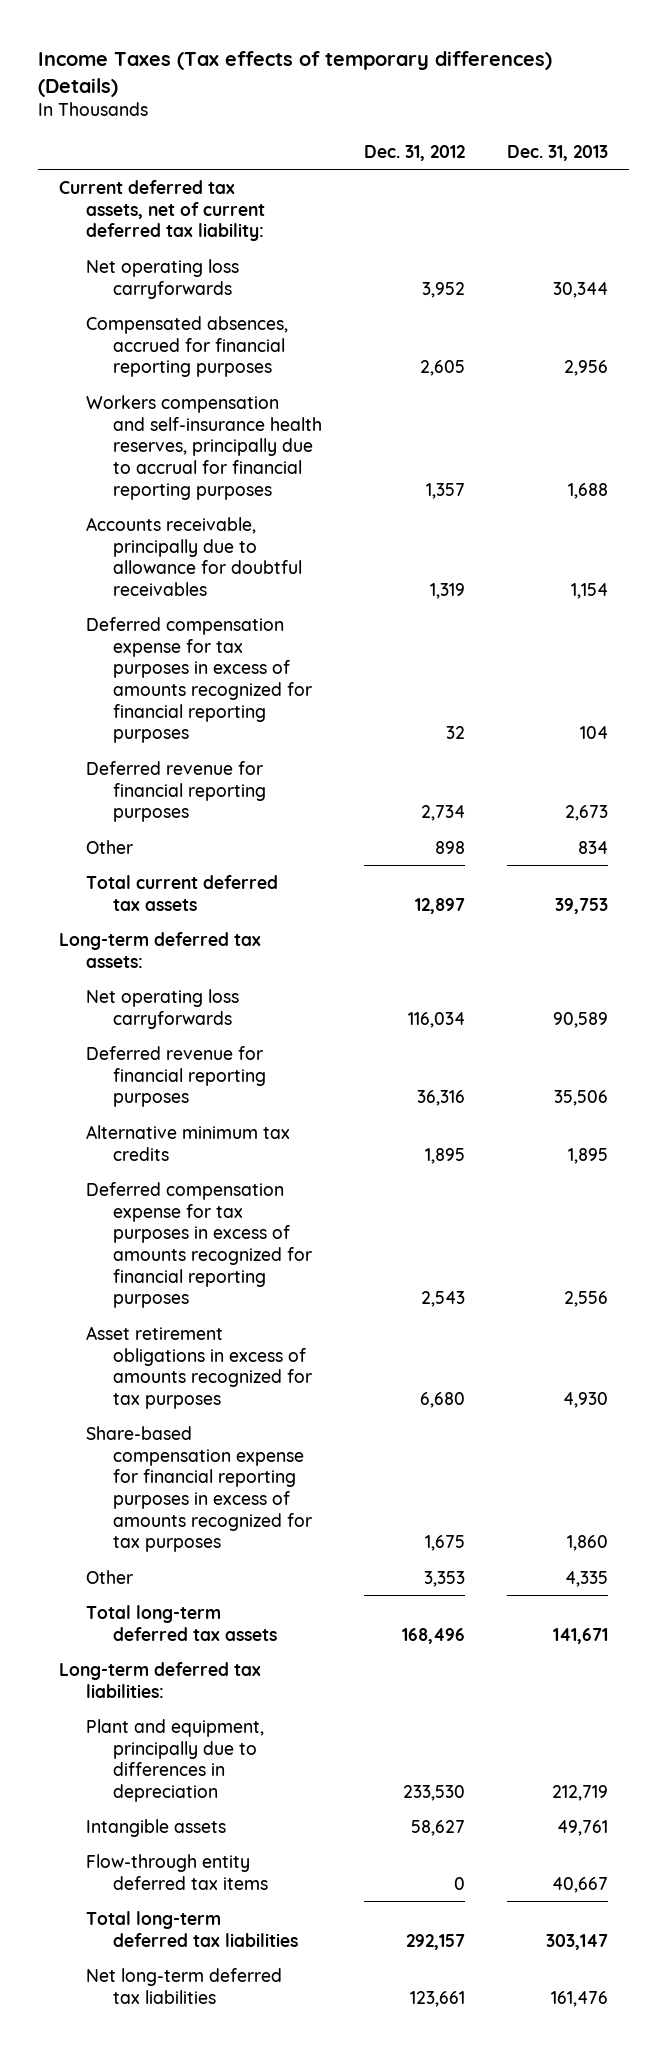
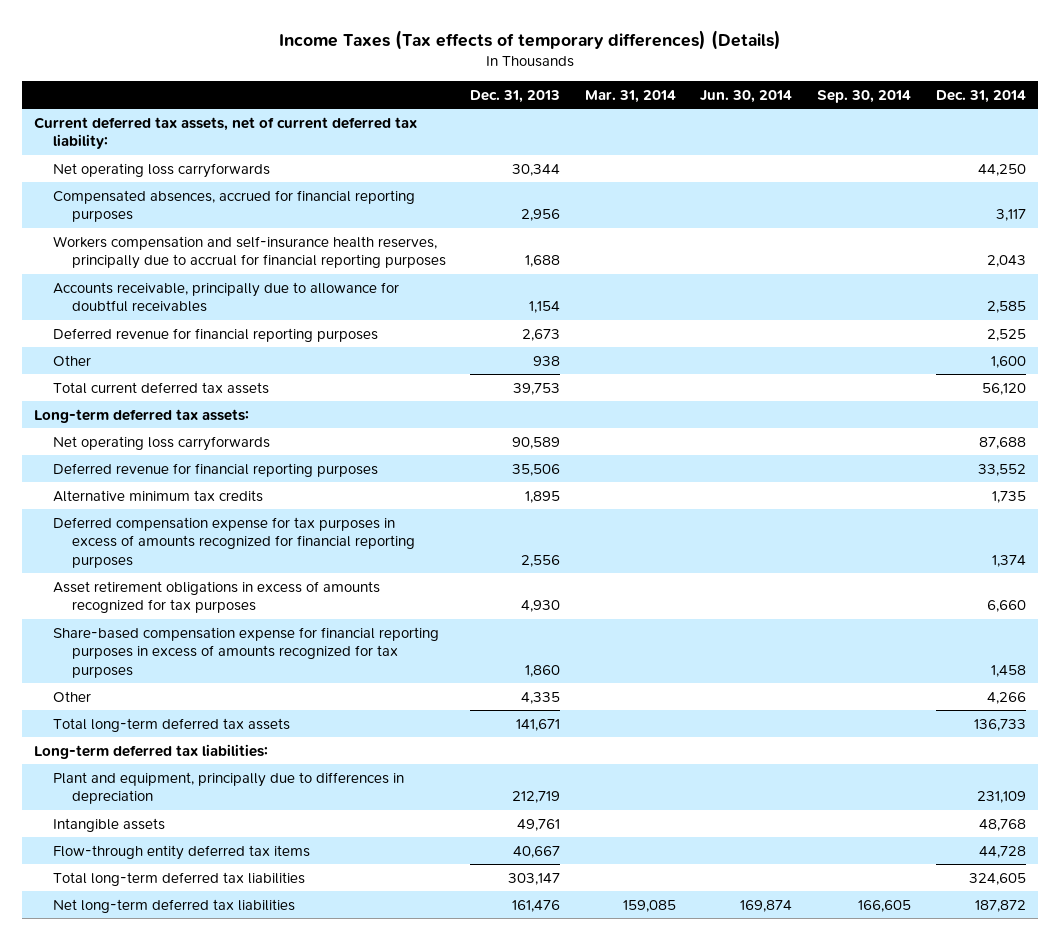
[364,144,466,161] Dec. 31, 2012 -> none
none -> [584,89,676,103] Mar. 31, 2014
none -> [700,89,793,103] Jun. 30, 2014
none -> [817,89,912,103] Sep. 30, 2014
none -> [935,89,1026,103] Dec. 31, 2014
[86,616,313,744] Deferred compensation expense for tax purposes in excess of amounts recognized for financial reporting purposes -> none
[578,840,609,854] 834 -> [533,355,561,366] 938

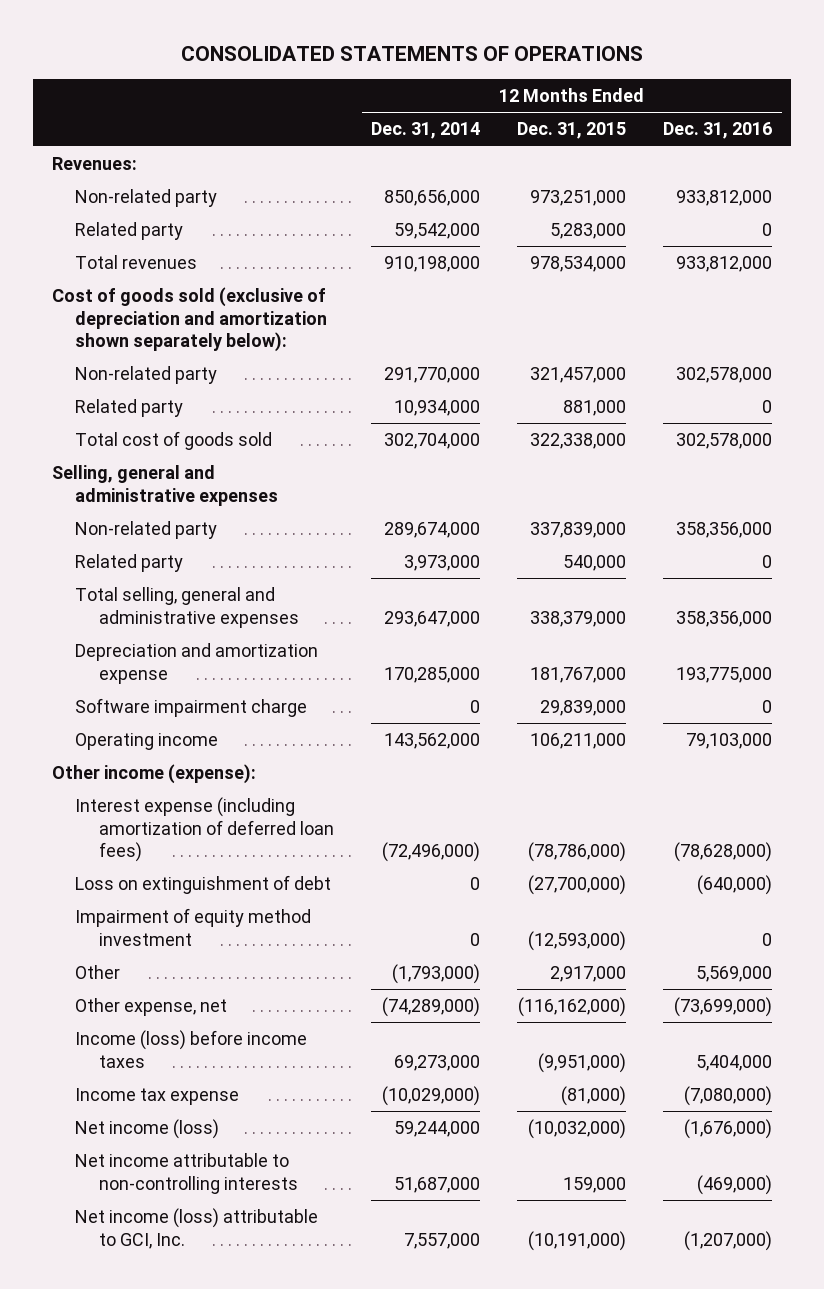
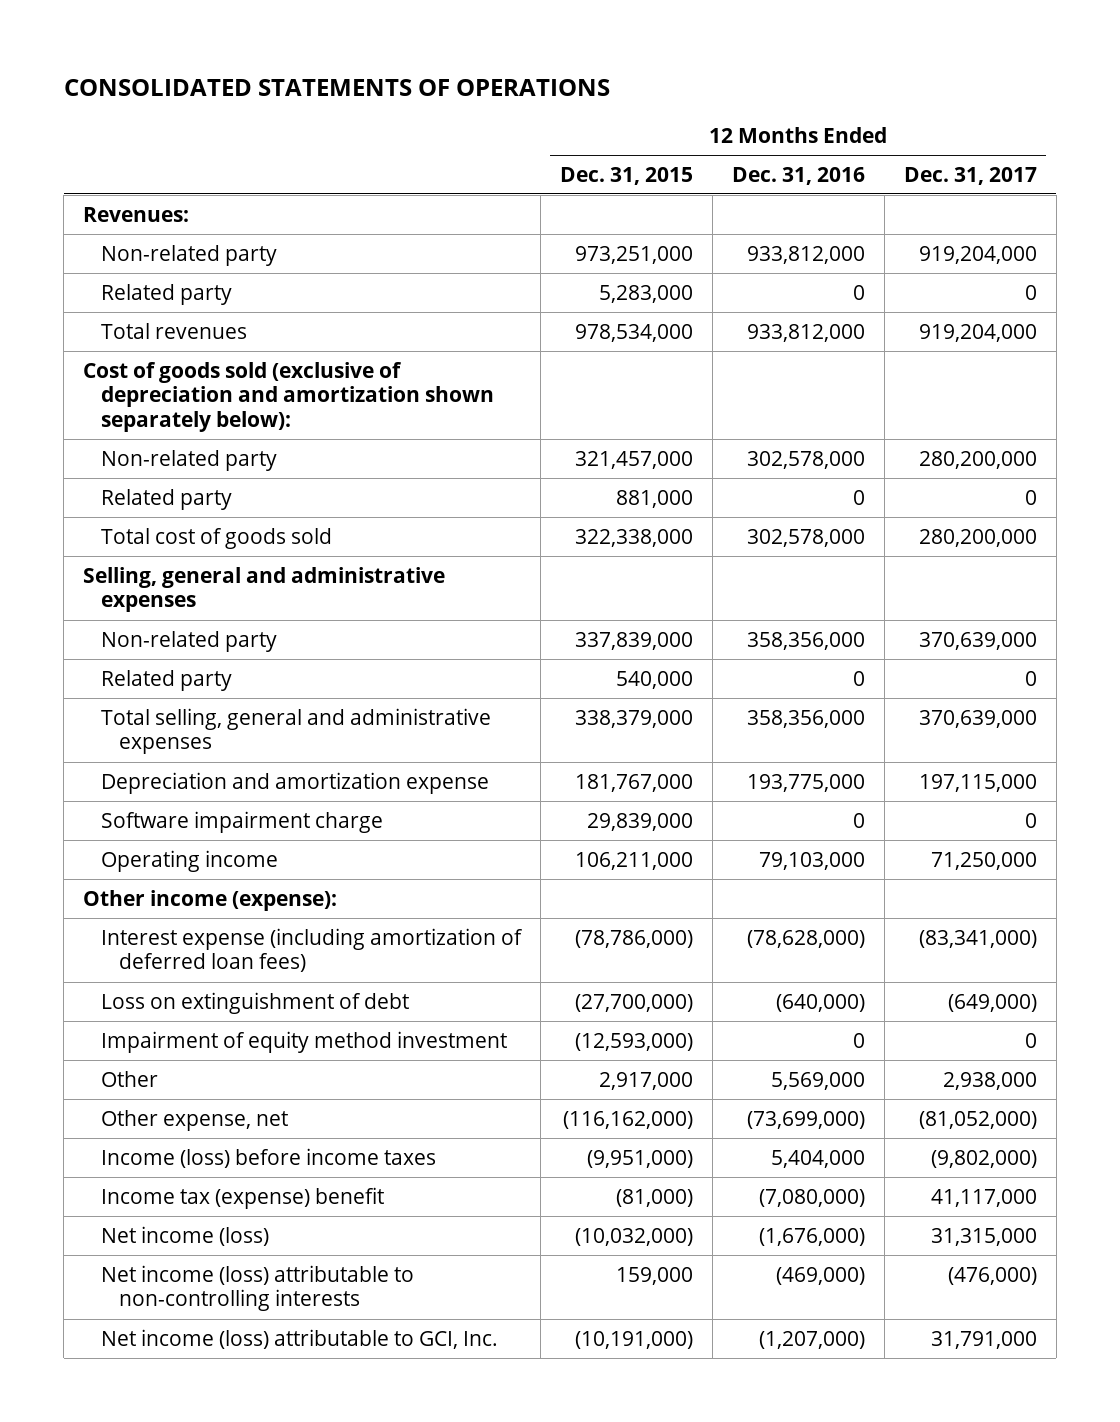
[370,122,480,140] Dec. 31, 2014 -> none
none -> [903,166,1037,185] Dec. 31, 2017
[75,1088,240,1106] Income tax expense -> [101,1186,385,1209] Income tax (expense) benefit
[75,1153,298,1194] Net income attributable to non-controlling interests -> [101,1264,415,1312] Net income (loss) attributable to non-controlling interests

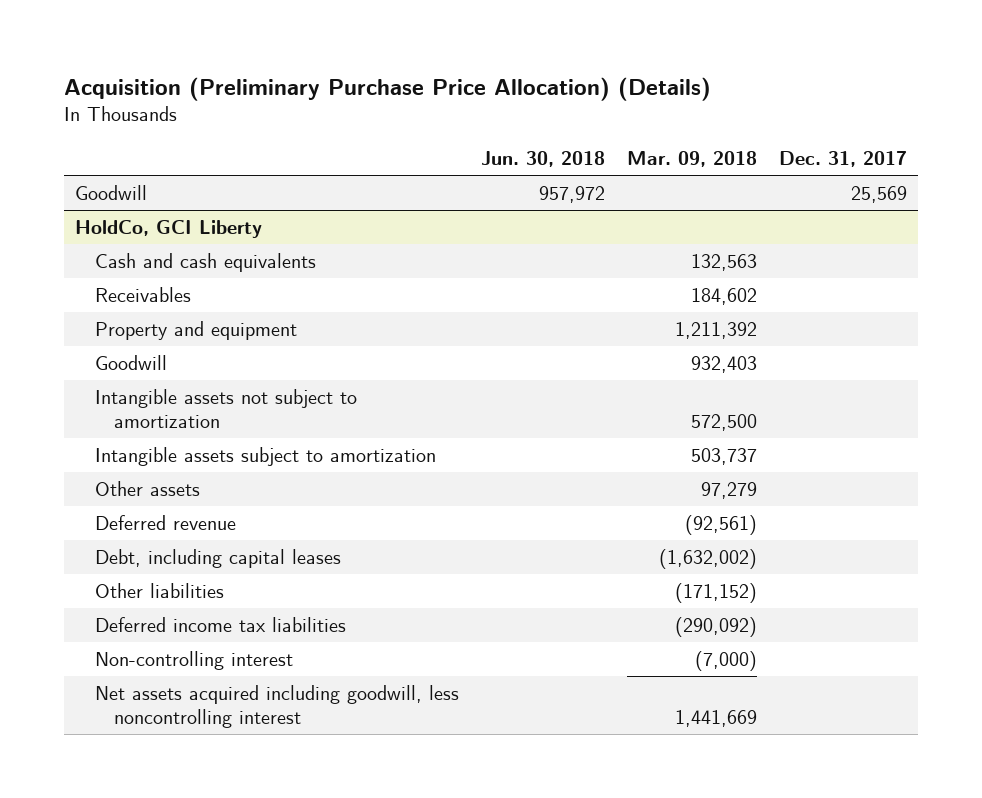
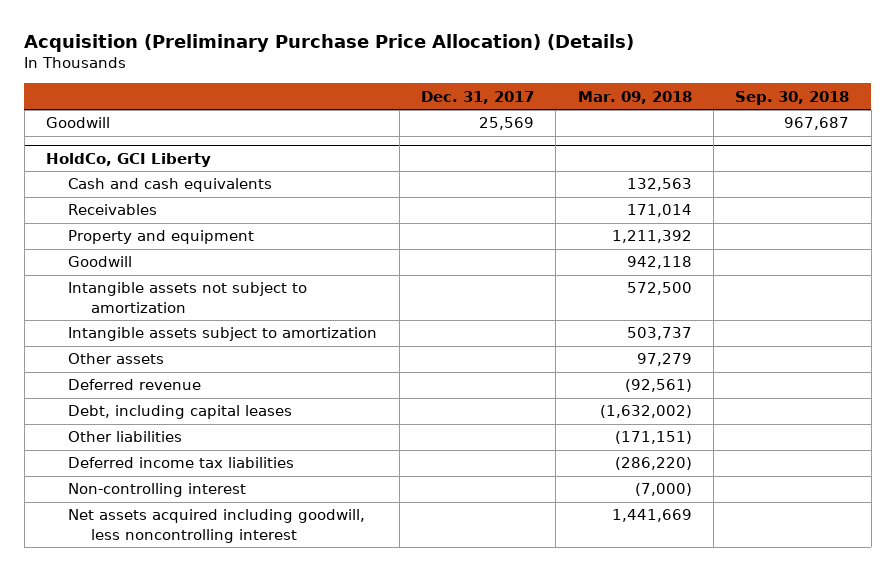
[480,151,605,168] Jun. 30, 2018 -> none
none -> [735,90,850,105] Sep. 30, 2018
[690,288,757,306] 184,602 -> [626,204,692,218] 171,014
[690,356,757,374] 932,403 -> [626,256,692,270] 942,118
[674,583,757,604] (171,152) -> [614,431,692,445] (171,151)
[674,617,757,638] (290,092) -> [614,457,692,471] (286,220)

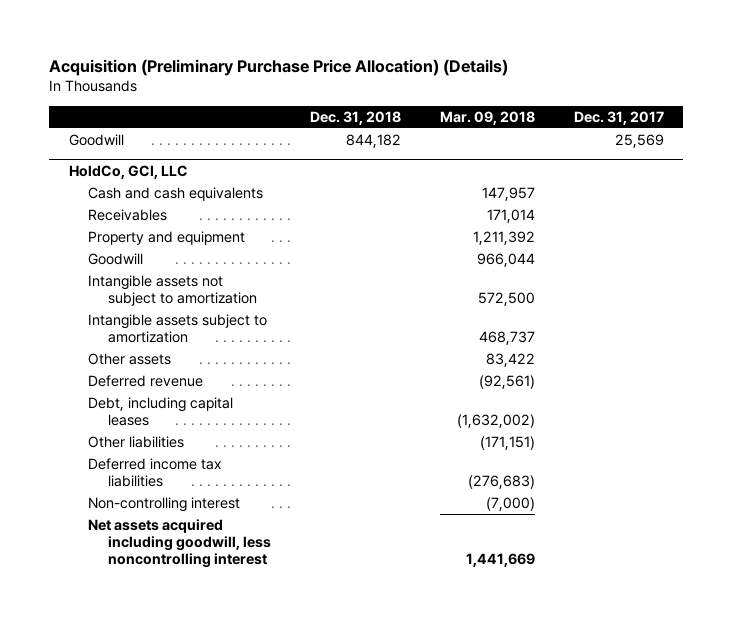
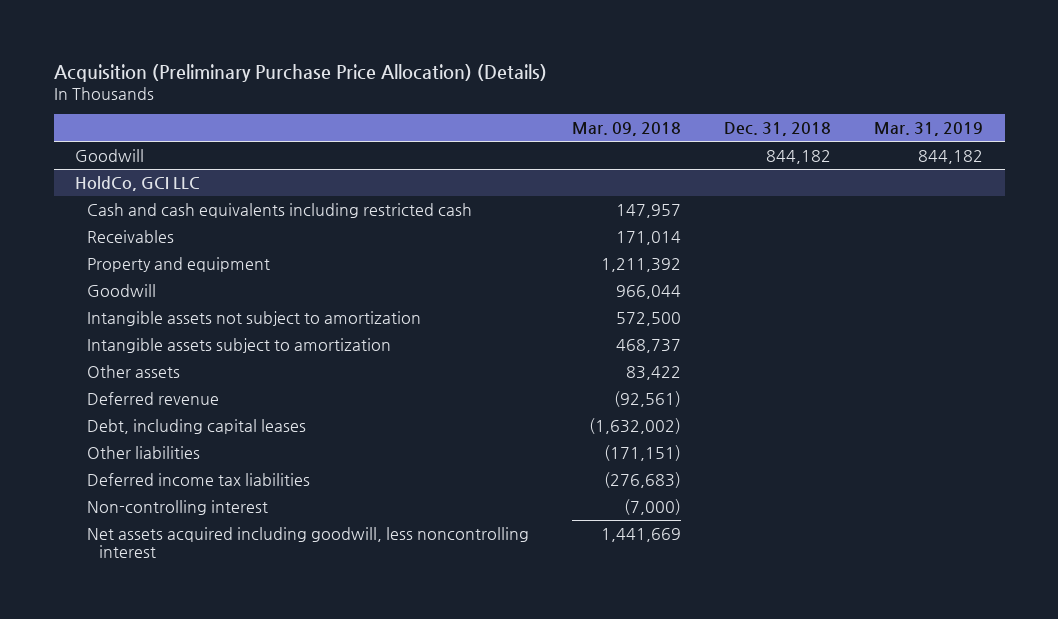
[573,110,664,125] Dec. 31, 2017 -> none
none -> [874,122,984,137] Mar. 31, 2019
[68,164,188,179] HoldCo, GCI, LLC -> [75,175,201,191] HoldCo, GCI LLC
[88,187,264,202] Cash and cash equivalents -> [87,202,473,218] Cash and cash equivalents including restricted cash

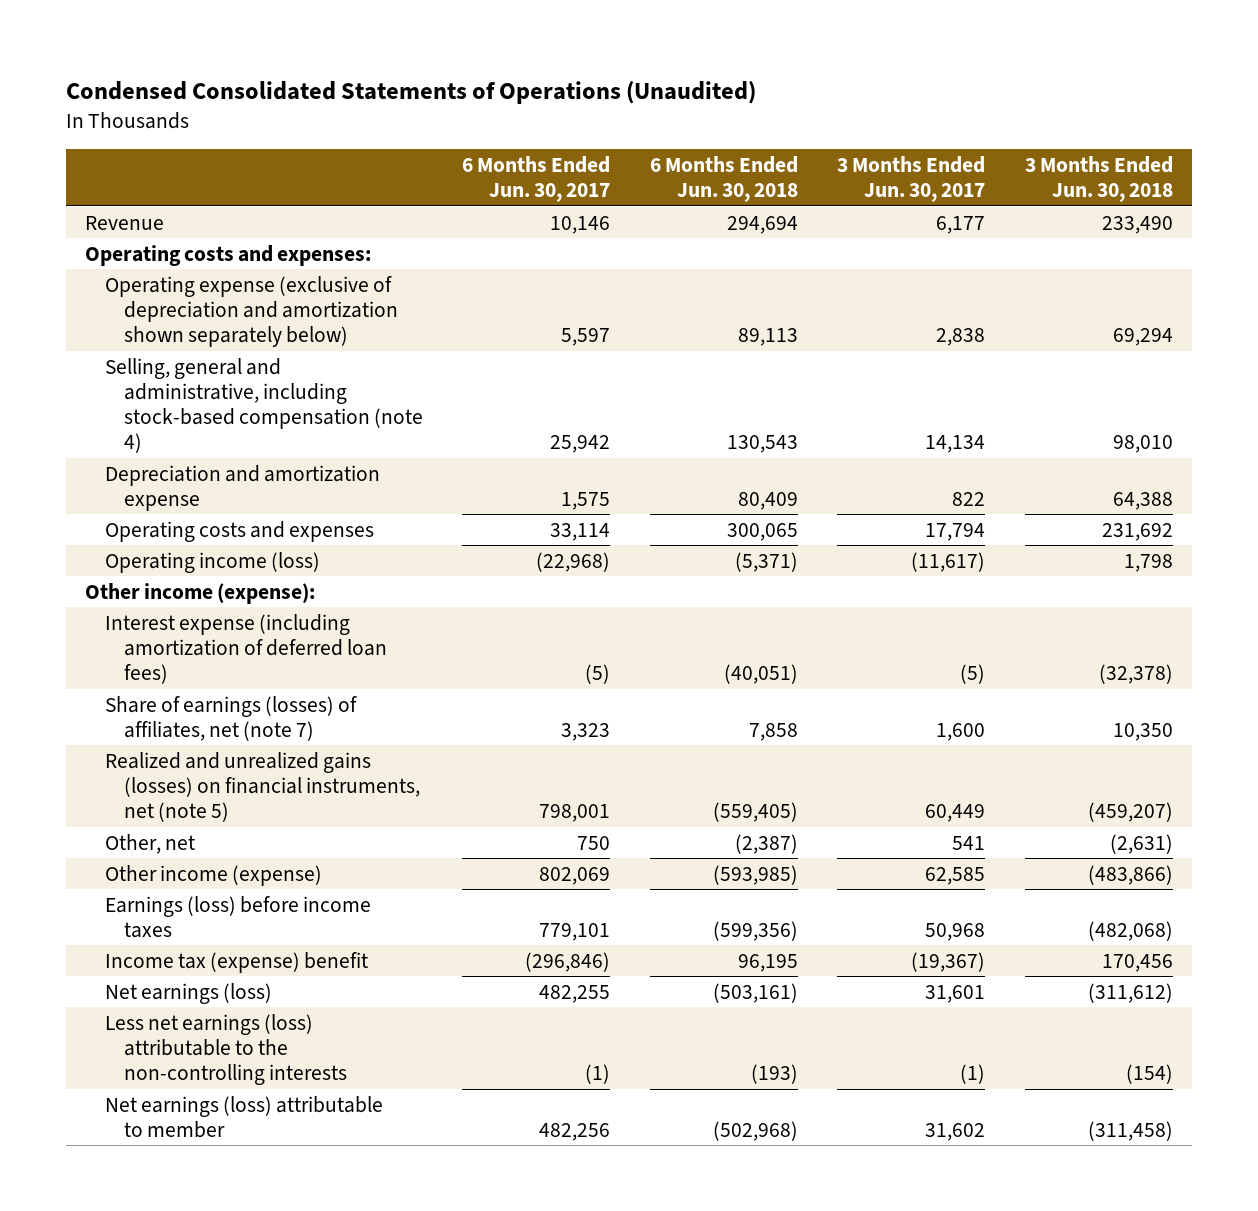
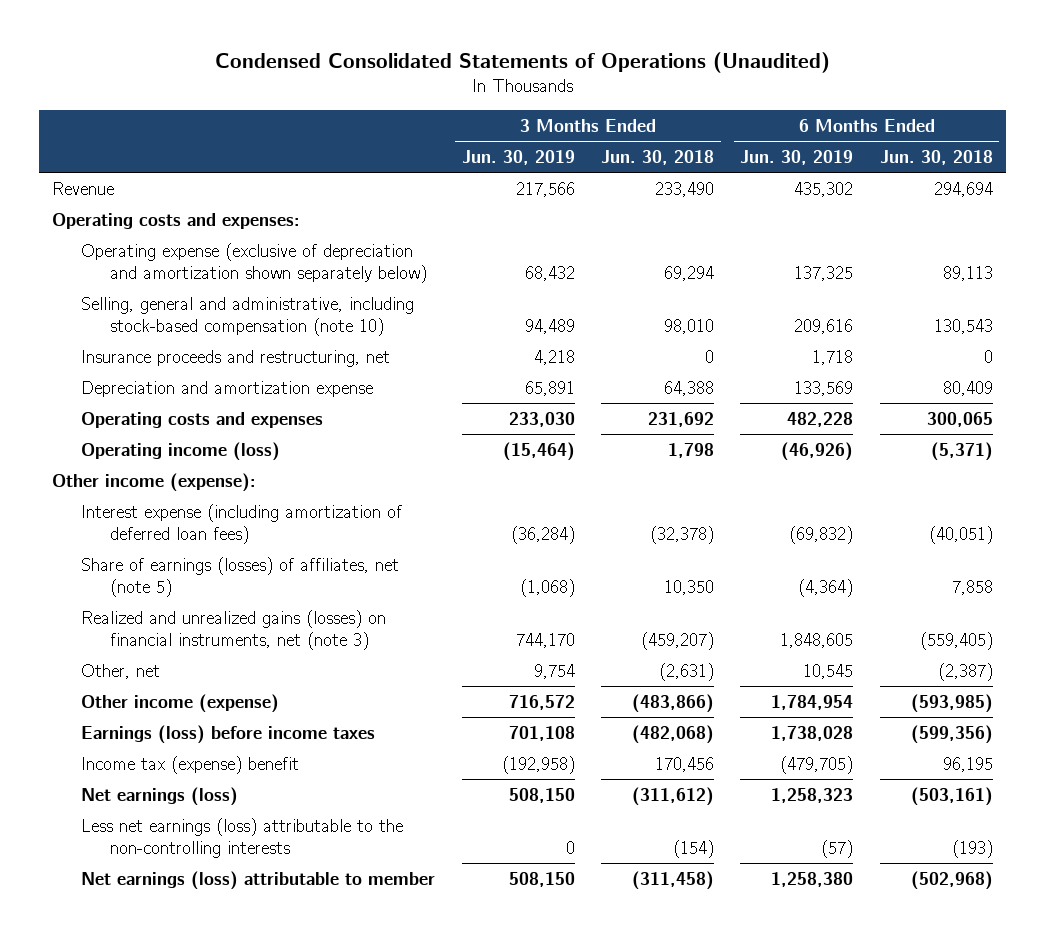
[462,156,611,203] 6 Months Ended Jun. 30, 2017 -> none
[837,156,986,203] 3 Months Ended Jun. 30, 2017 -> none
none -> [461,150,575,166] Jun. 30, 2019
none -> [740,150,854,166] Jun. 30, 2019
[104,357,424,454] Selling, general and administrative, including stock-based compensation (note 4) -> [81,296,415,337] Selling, general and administrative, including stock-based compensation (note 10)
none -> [81,349,391,367] Insurance proceeds and restructuring, net
[104,695,357,741] Share of earnings (losses) of affiliates, net (note 7) -> [81,556,400,598] Share of earnings (losses) of affiliates, net (note 5)
[104,751,421,823] Realized and unrealized gains (losses) on financial instruments, net (note 5) -> [81,609,387,651] Realized and unrealized gains (losses) on financial instruments, net (note 3)

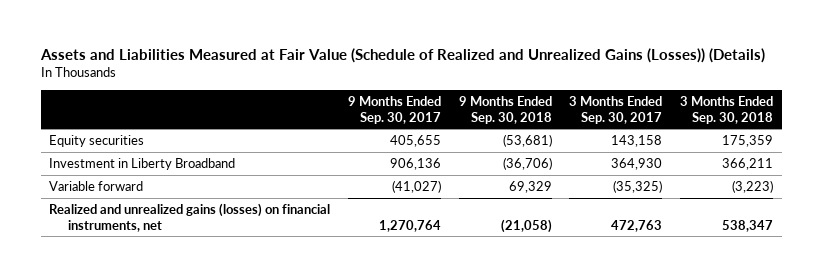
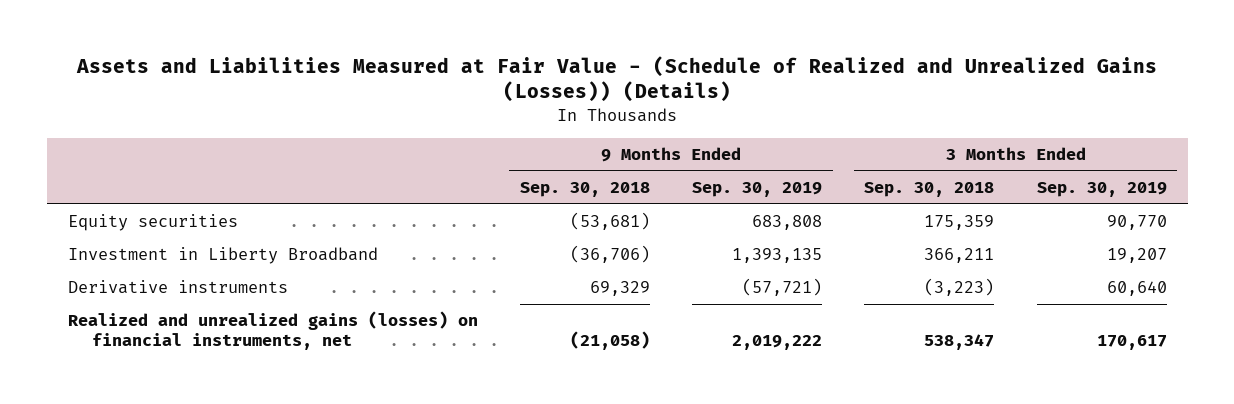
[39,48,765,64] Assets and Liabilities Measured at Fair Value (Schedule of Realized and Unrealized Gains (Losses)) (Details) -> [76,55,1158,103] Assets and Liabilities Measured at Fair Value - (Schedule of Realized and Unrealized Gains (Losses)) (Details)
[347,95,441,124] 9 Months Ended Sep. 30, 2017 -> none
[569,95,663,124] 3 Months Ended Sep. 30, 2017 -> none
none -> [692,182,823,198] Sep. 30, 2019
none -> [1036,182,1167,198] Sep. 30, 2019
[49,180,144,191] Variable forward -> [67,280,288,295] Derivative instruments

